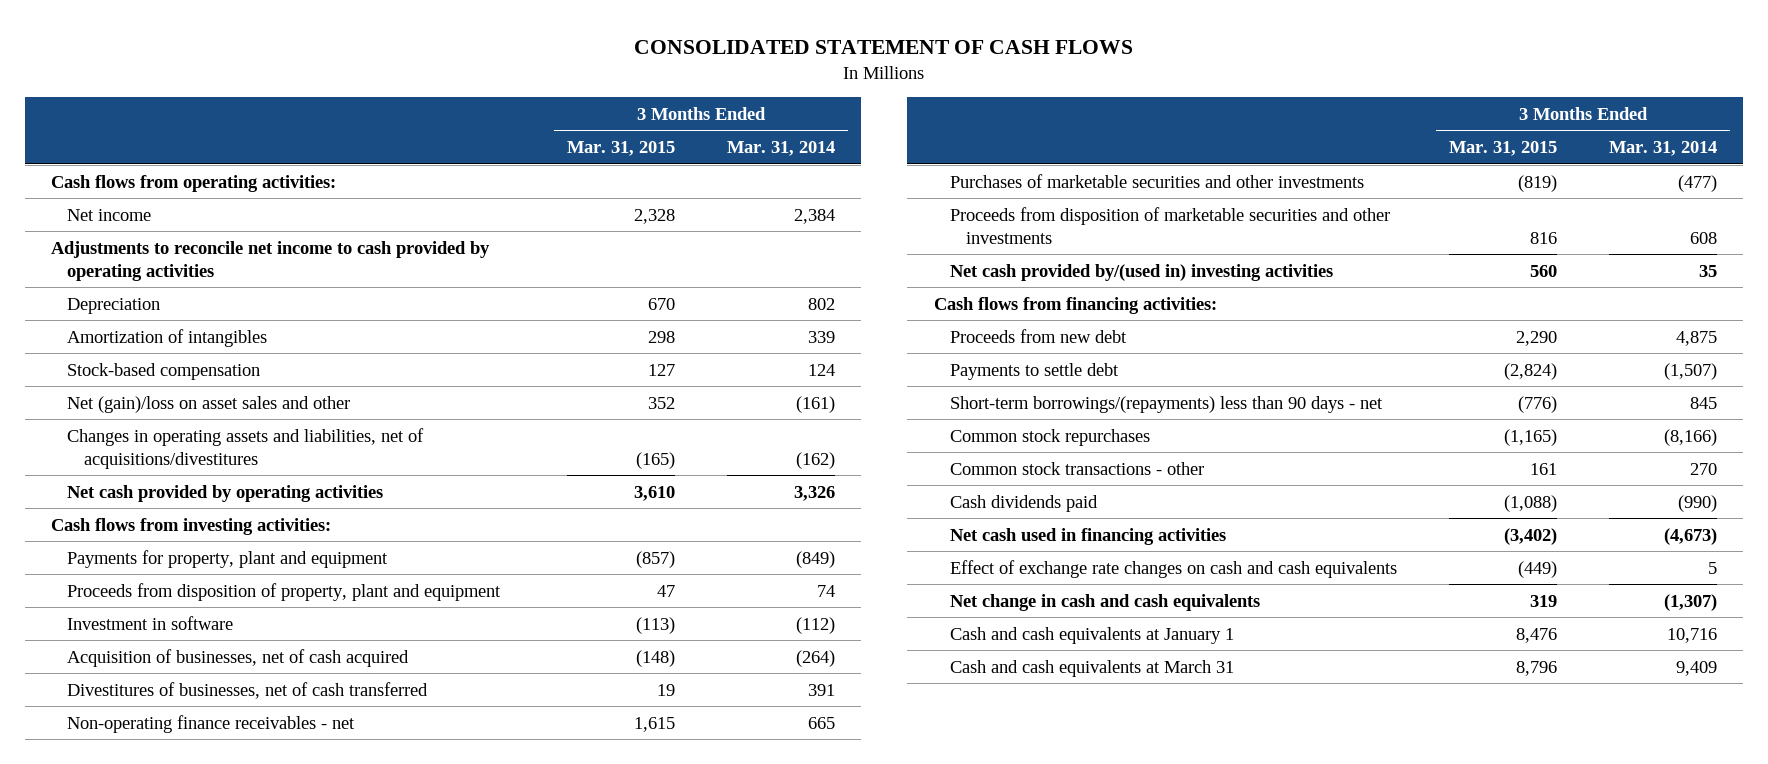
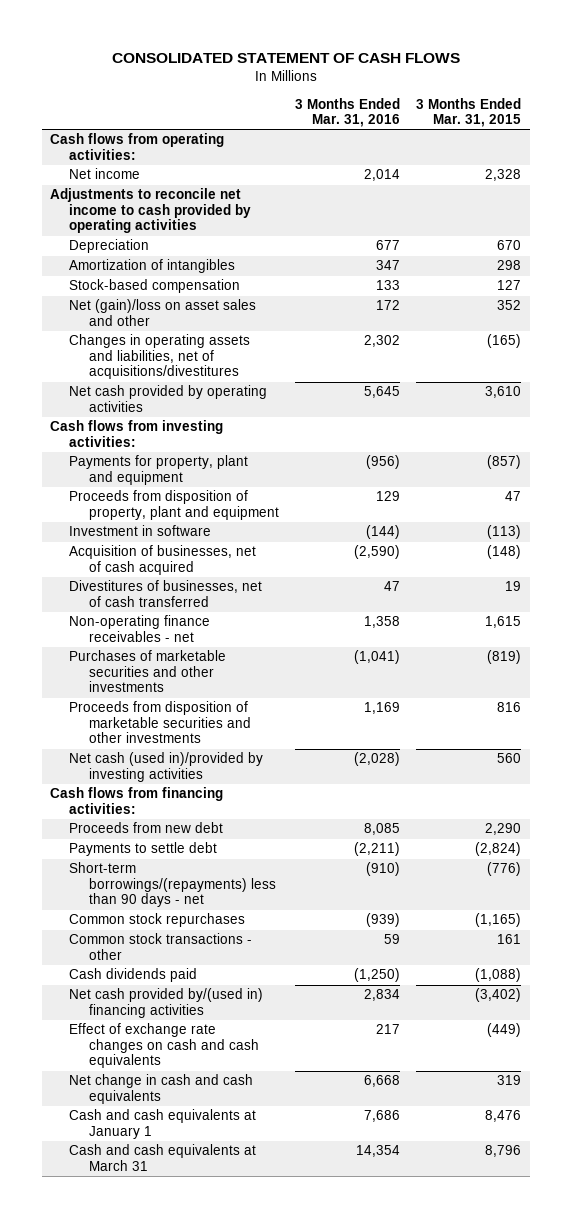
[726,141,835,157] Mar. 31, 2014 -> none
none -> [295,97,401,128] 3 Months Ended Mar. 31, 2016
[949,263,1333,281] Net cash provided by/(used in) investing activities -> [69,752,264,782] Net cash (used in)/provided by investing activities
[949,527,1226,545] Net cash used in financing activities -> [69,988,264,1018] Net cash provided by/(used in) financing activities

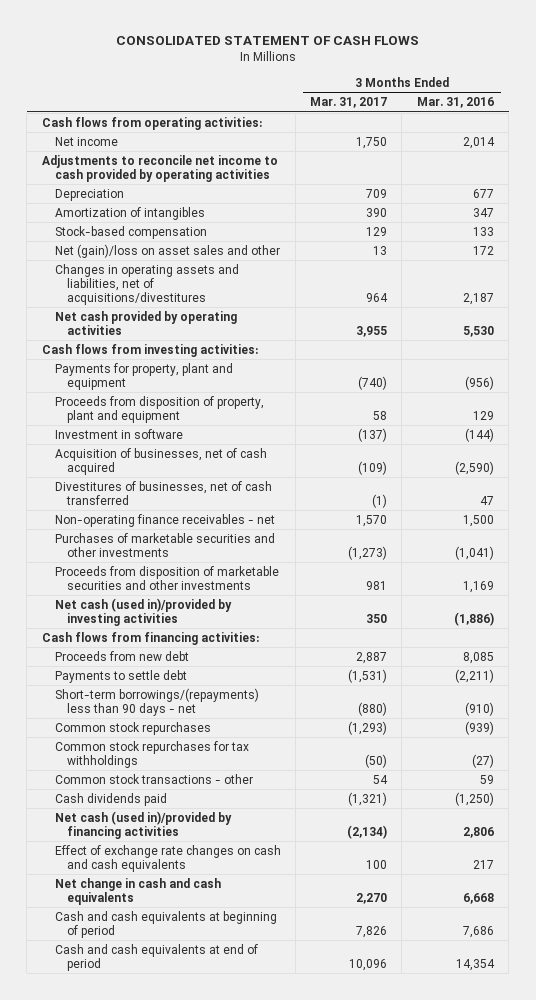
[416,97,522,128] 3 Months Ended Mar. 31, 2015 -> none
none -> [310,97,388,109] Mar. 31, 2017
[364,335,401,348] 2,302 -> [462,292,494,305] 2,187
[364,386,401,399] 5,645 -> [462,325,494,337] 5,530
[364,616,401,629] 1,358 -> [462,514,494,527] 1,500
[354,752,401,767] (2,028) -> [453,611,494,626] (1,886)
none -> [54,740,249,768] Common stock repurchases for tax withholdings
[69,988,264,1018] Net cash provided by/(used in) financing activities -> [54,810,232,839] Net cash (used in)/provided by financing activities
[364,989,401,1002] 2,834 -> [462,826,494,838] 2,806
[69,1109,257,1139] Cash and cash equivalents at January 1 -> [54,910,277,938] Cash and cash equivalents at beginning of period
[69,1144,257,1171] Cash and cash equivalents at March 31 -> [54,943,258,971] Cash and cash equivalents at end of period

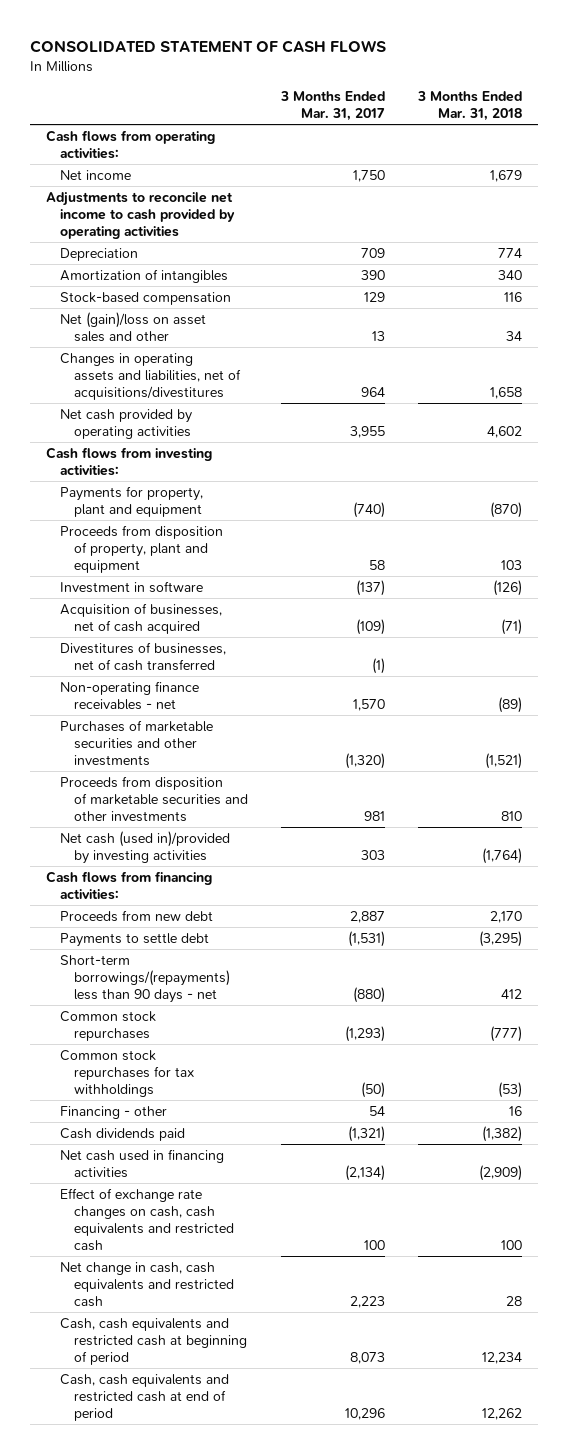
[416,97,494,109] Mar. 31, 2016 -> none
none -> [416,90,522,121] 3 Months Ended Mar. 31, 2018
[348,545,388,560] (1,273) -> [344,752,385,769] (1,320)
[366,613,388,623] 350 -> [360,849,385,860] 303
[54,773,253,784] Common stock transactions - other -> none
none -> [59,1106,167,1120] Financing - other
[54,810,232,839] Net cash (used in)/provided by financing activities -> [59,1149,224,1178] Net cash used in financing activities
[54,844,281,872] Effect of exchange rate changes on cash and cash equivalents -> [59,1188,234,1251] Effect of exchange rate changes on cash, cash equivalents and restricted cash
[54,877,221,905] Net change in cash and cash equivalents -> [59,1262,234,1307] Net change in cash, cash equivalents and restricted cash
[356,892,388,904] 2,270 -> [349,1295,385,1308] 2,223
[54,910,277,938] Cash and cash equivalents at beginning of period -> [59,1318,247,1365] Cash, cash equivalents and restricted cash at beginning of period
[356,925,388,938] 7,826 -> [349,1351,385,1364] 8,073
[54,943,258,971] Cash and cash equivalents at end of period -> [59,1374,229,1421] Cash, cash equivalents and restricted cash at end of period
[349,958,388,971] 10,096 -> [344,1407,385,1420] 10,296

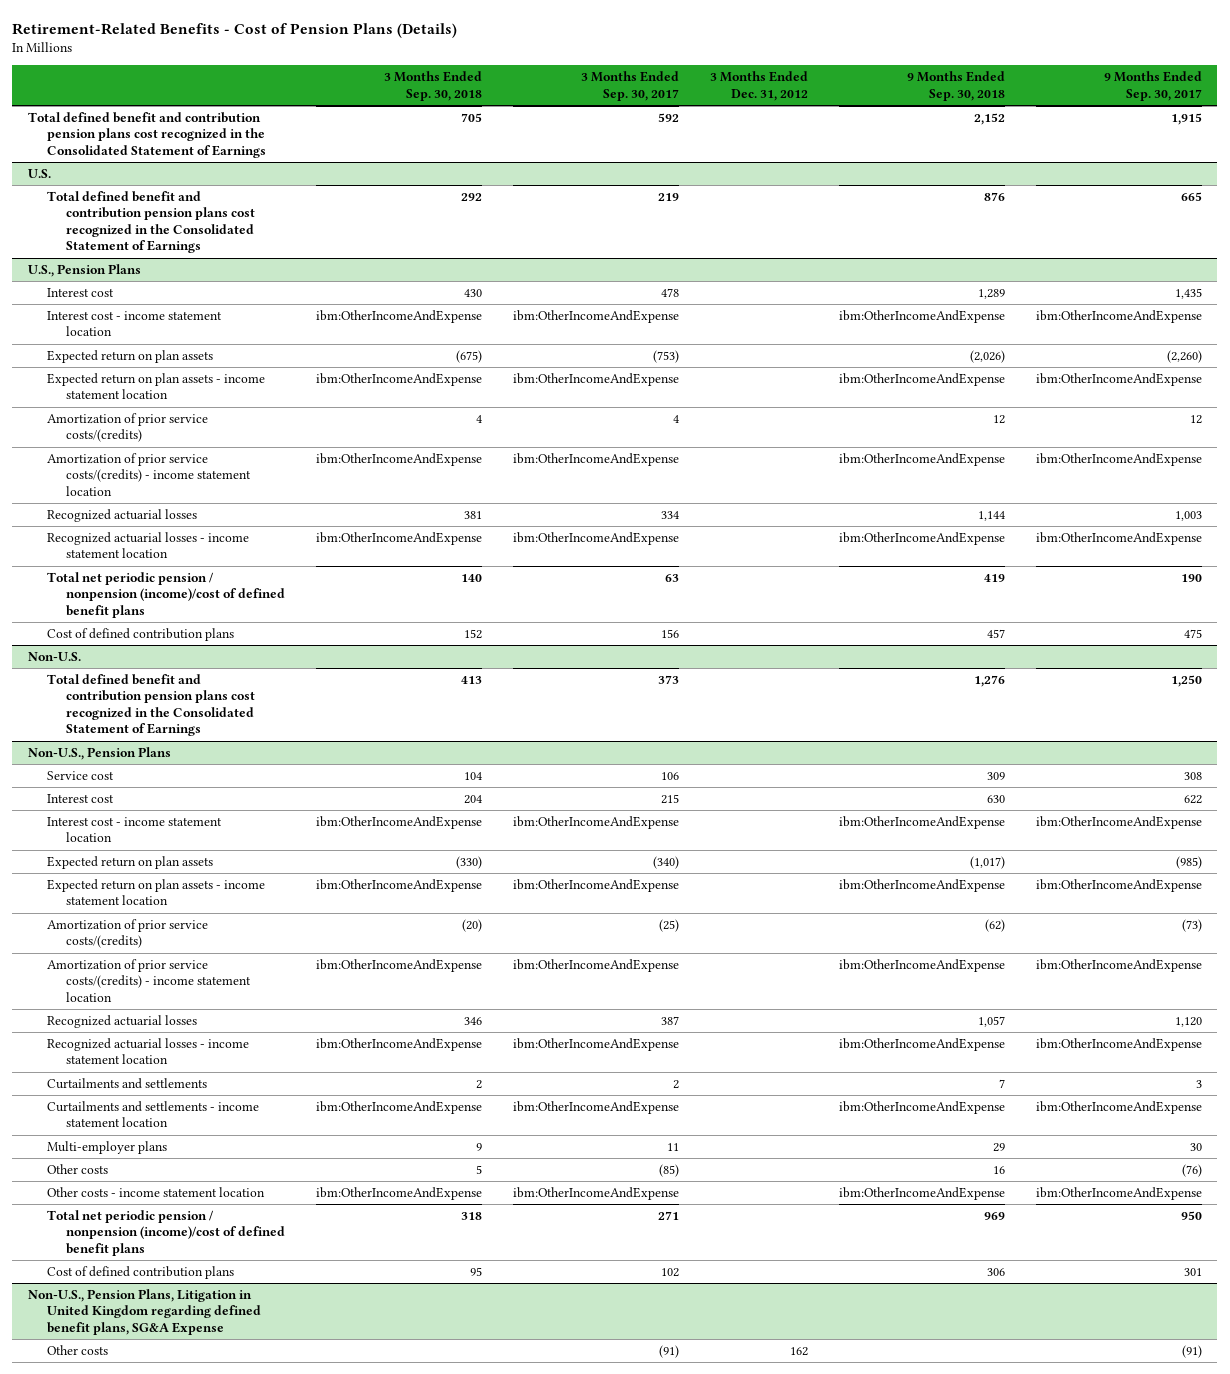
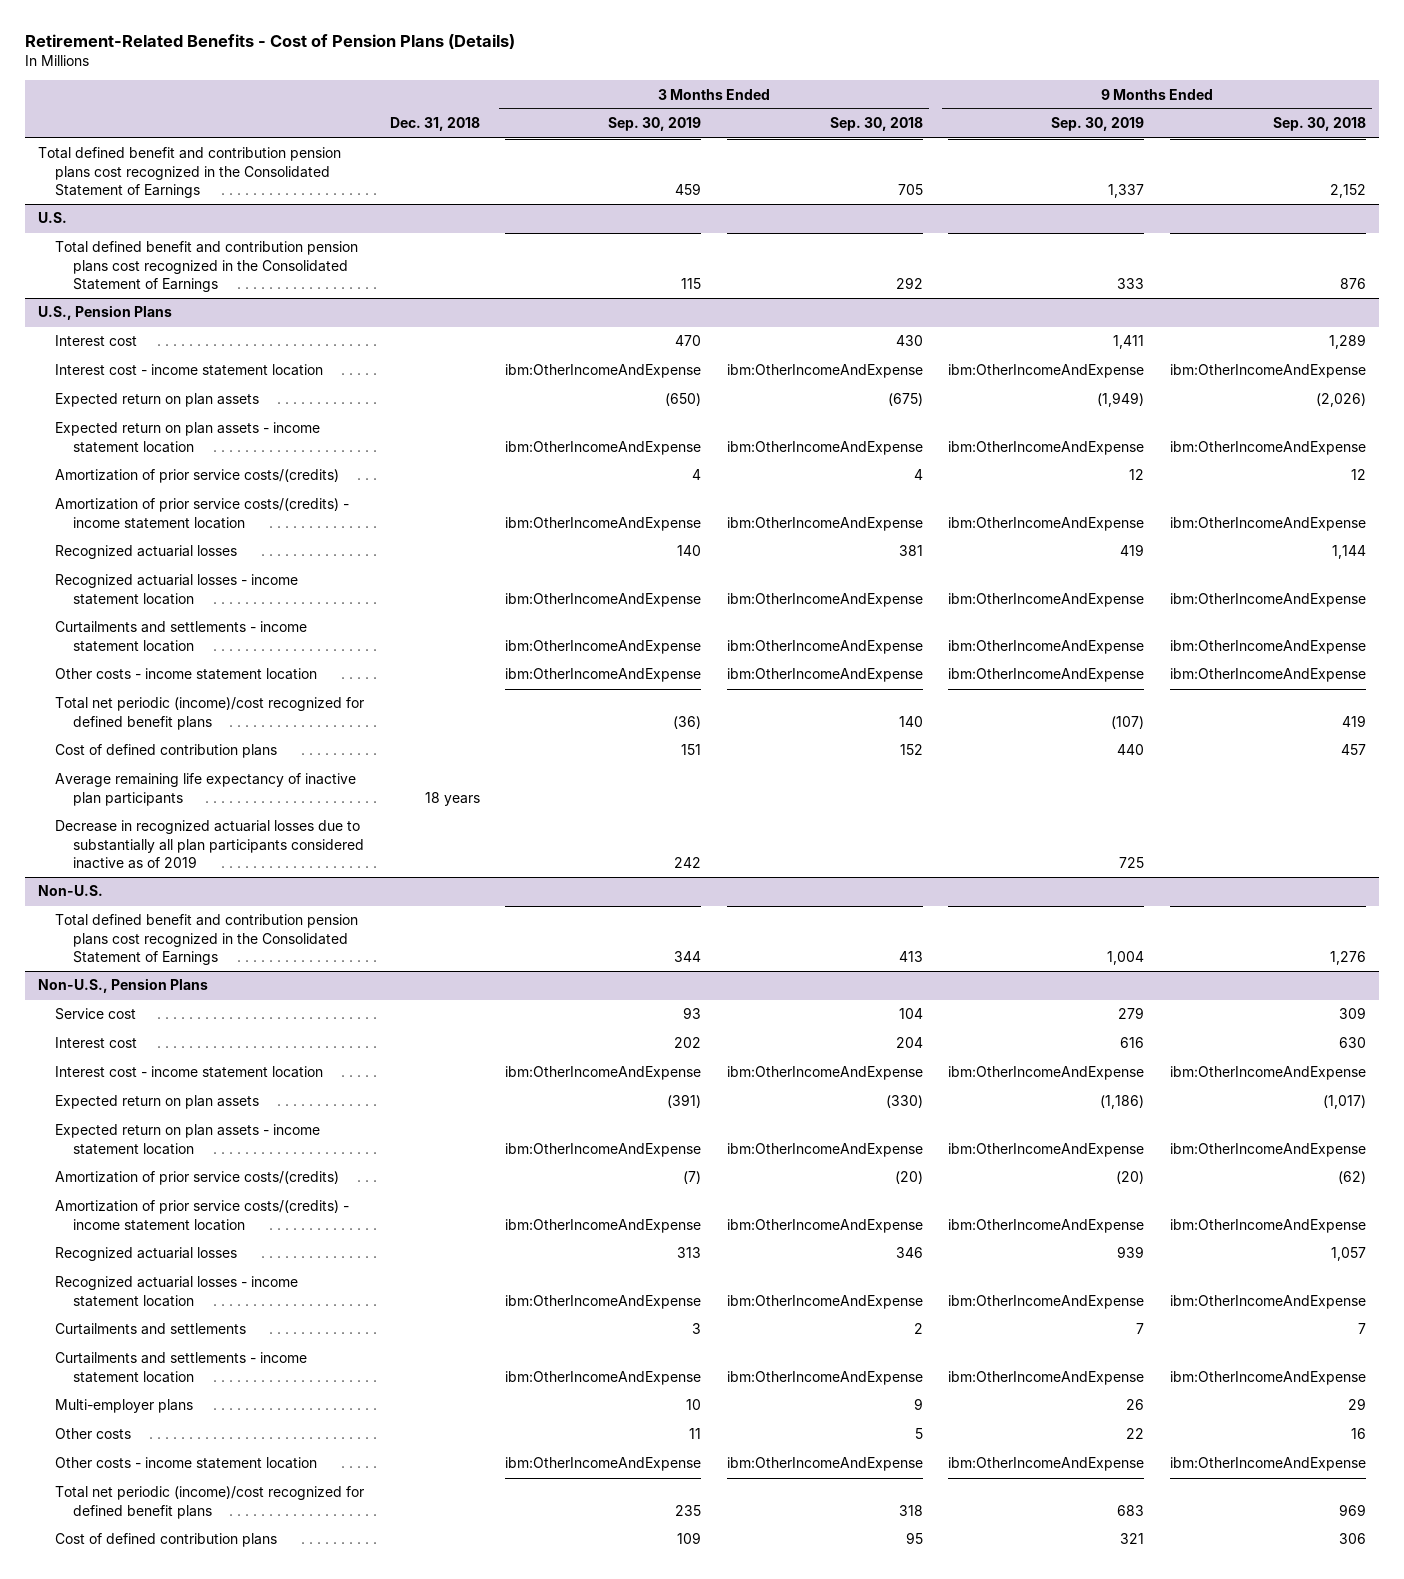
[581,71,680,101] 3 Months Ended Sep. 30, 2017 -> none
[709,71,808,101] 3 Months Ended Dec. 31, 2012 -> none
[1103,71,1202,101] 9 Months Ended Sep. 30, 2017 -> none
none -> [389,117,480,132] Dec. 31, 2018
none -> [608,117,702,132] Sep. 30, 2019
none -> [1051,117,1145,132] Sep. 30, 2019
none -> [55,621,308,652] Curtailments and settlements - income statement location
none -> [55,668,318,681] Other costs - income statement location
[47,571,286,618] Total net periodic pension / nonpension (income)/cost of defined benefit plans -> [55,697,365,730] Total net periodic (income)/cost recognized for defined benefit plans
none -> [55,773,357,806] Average remaining life expectancy of inactive plan participants
none -> [55,820,364,869] Decrease in recognized actuarial losses due to substantially all plan participants considered inactive as of 2019
[47,1209,286,1256] Total net periodic pension / nonpension (income)/cost of defined benefit plans -> [55,1486,365,1519] Total net periodic (income)/cost recognized for defined benefit plans
[27,1288,262,1335] Non-U.S., Pension Plans, Litigation in United Kingdom regarding defined benefit plans, SG&A Expense -> none
[47,1344,109,1355] Other costs -> none

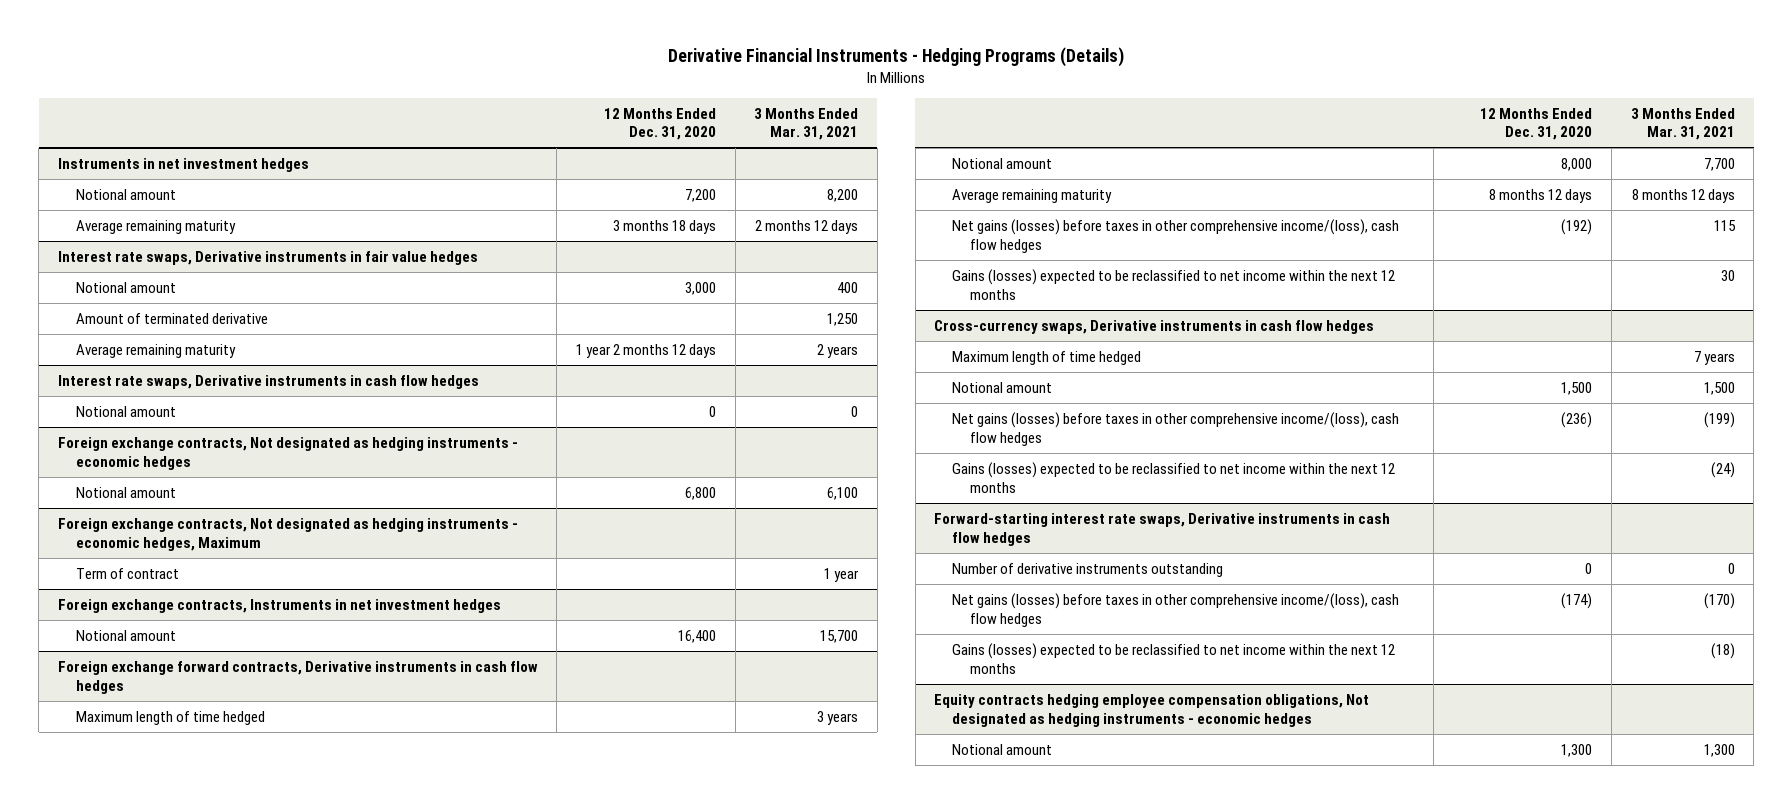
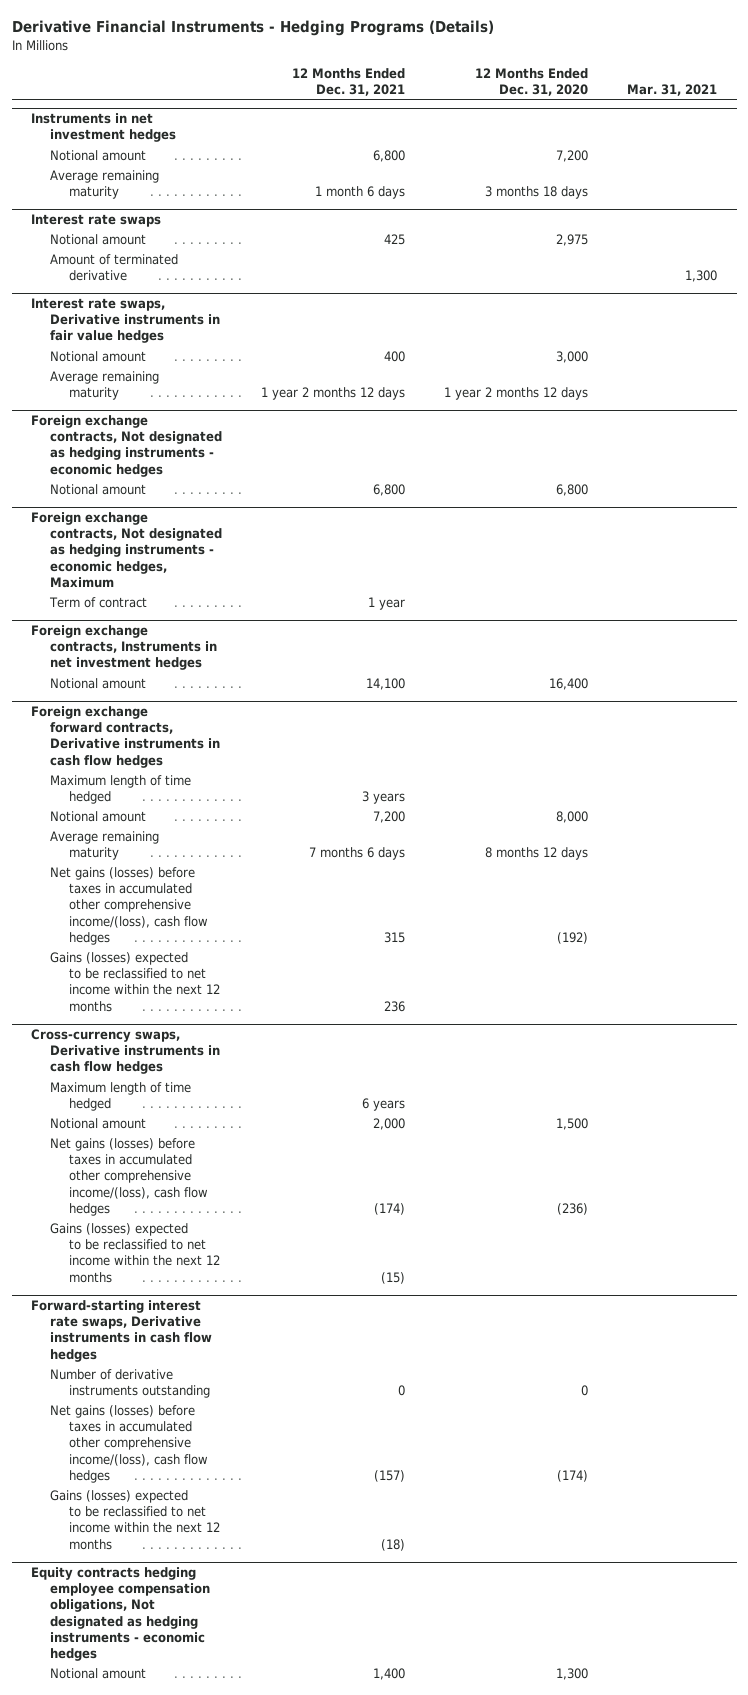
[754,107,859,141] 3 Months Ended Mar. 31, 2021 -> none
none -> [292,67,406,96] 12 Months Ended Dec. 31, 2021
none -> [627,83,718,96] Mar. 31, 2021
none -> [31,214,162,228] Interest rate swaps
none -> [50,233,147,245] Notional amount
none -> [50,253,179,282] Amount of terminated derivative
[75,312,268,324] Amount of terminated derivative -> none
[57,374,479,389] Interest rate swaps, Derivative instruments in cash flow hedges -> none
[75,405,176,417] Notional amount -> none
[952,218,1400,253] Net gains (losses) before taxes in other comprehensive income/(loss), cash flow hedges -> [50,866,209,945] Net gains (losses) before taxes in accumulated other comprehensive income/(loss), cash flow hedges
[952,411,1400,446] Net gains (losses) before taxes in other comprehensive income/(loss), cash flow hedges -> [50,1137,209,1216] Net gains (losses) before taxes in accumulated other comprehensive income/(loss), cash flow hedges
[952,592,1400,627] Net gains (losses) before taxes in other comprehensive income/(loss), cash flow hedges -> [50,1404,209,1483] Net gains (losses) before taxes in accumulated other comprehensive income/(loss), cash flow hedges

